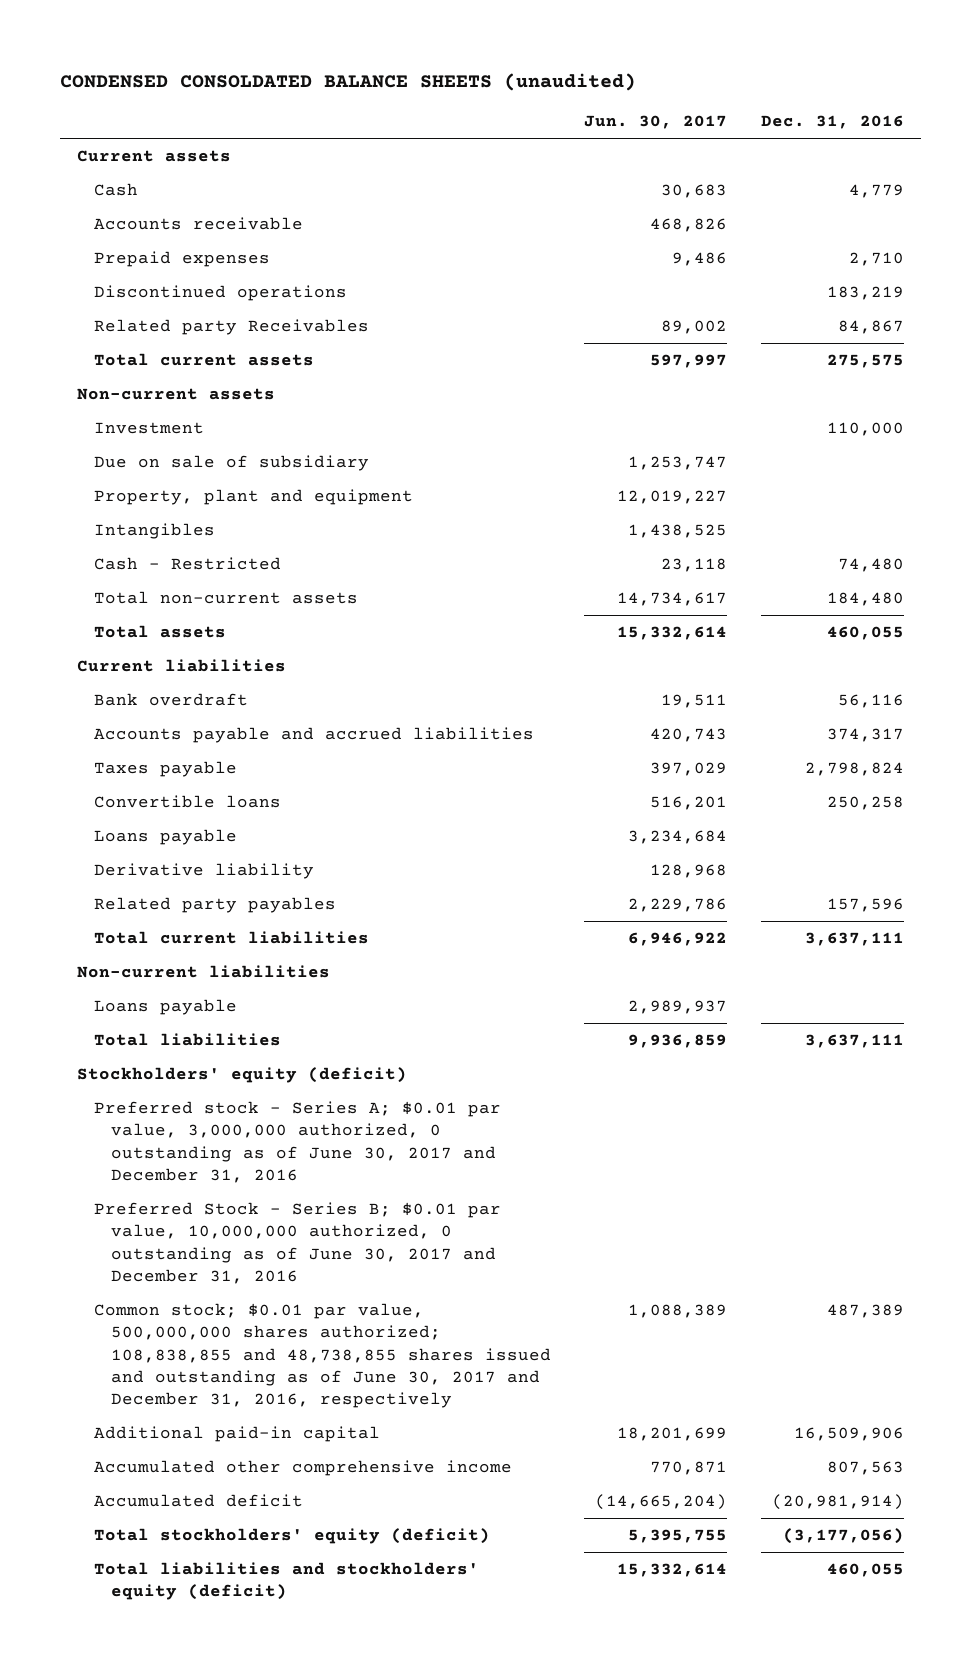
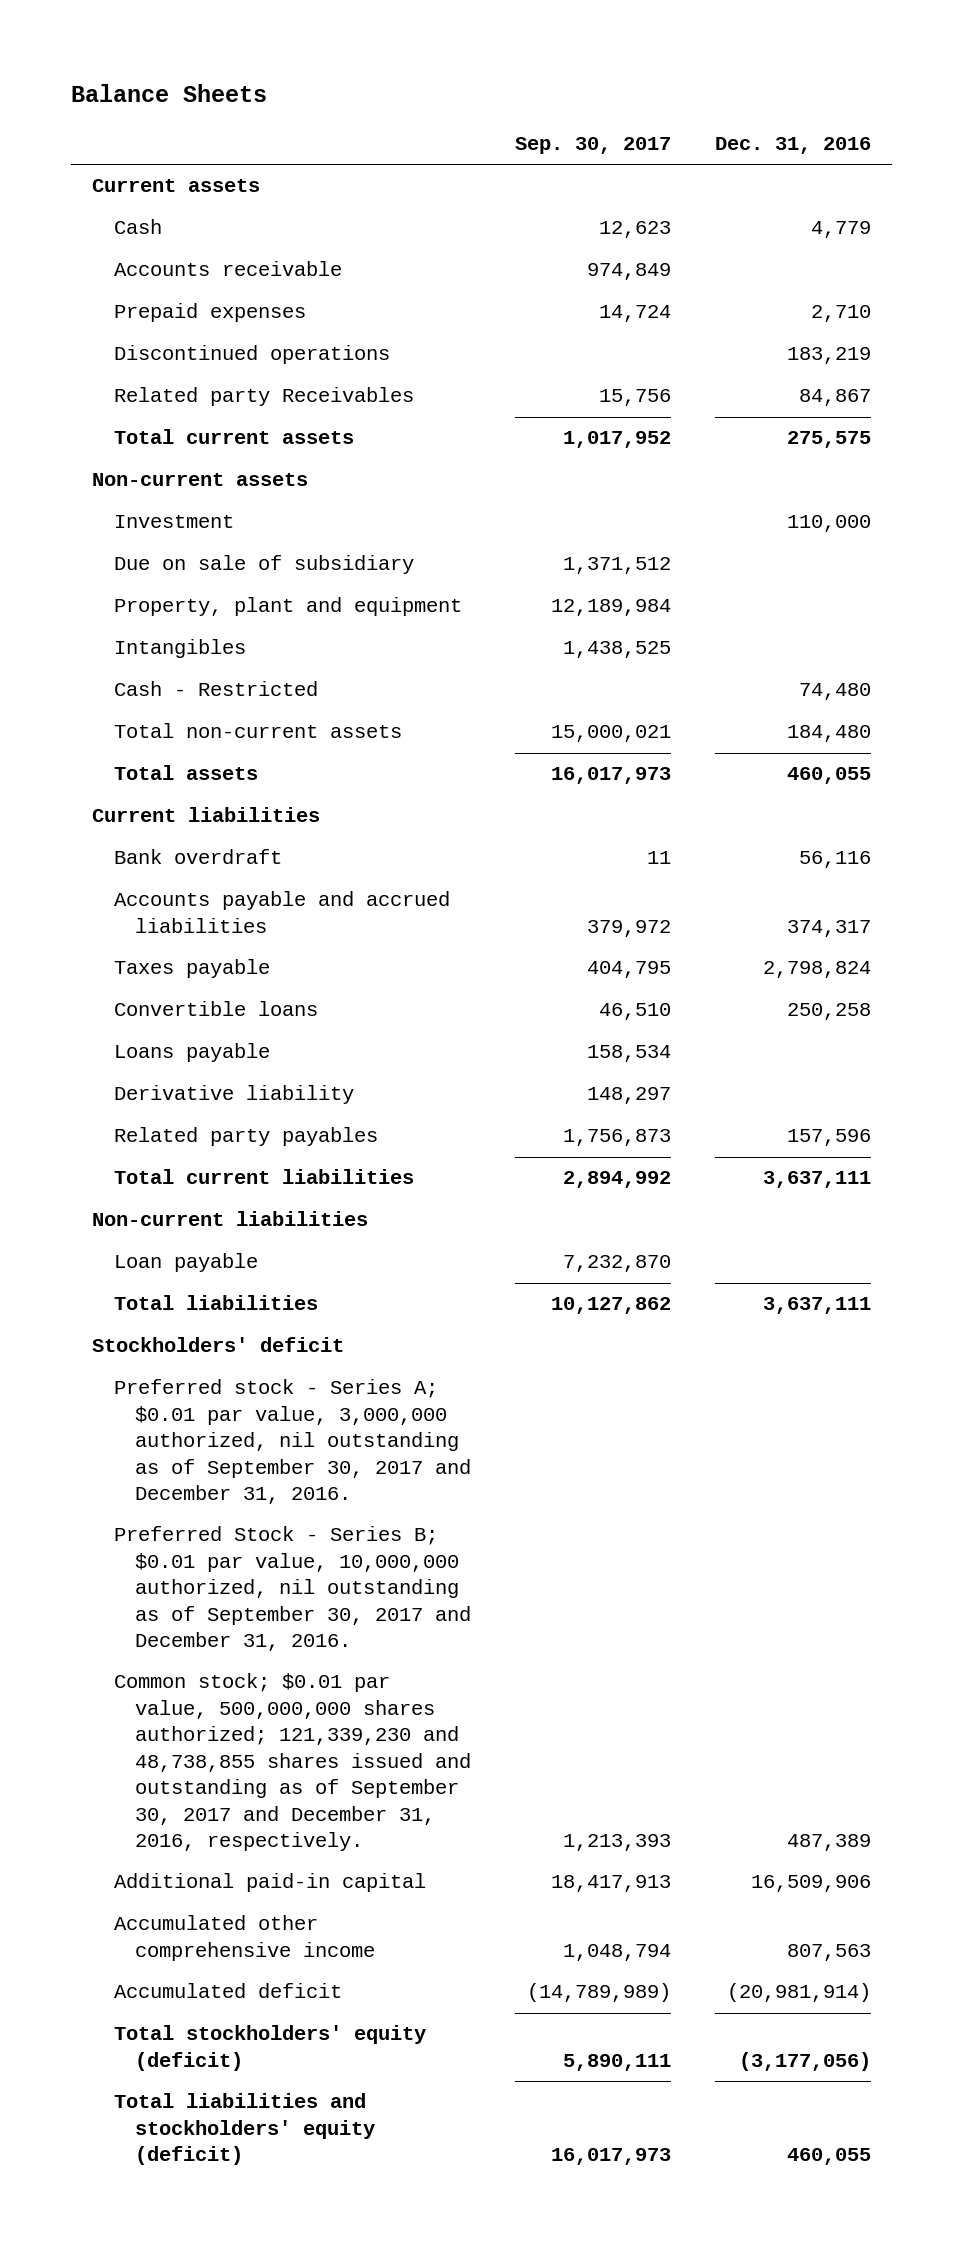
[59,72,636,91] CONDENSED CONSOLDATED BALANCE SHEETS (unaudited) -> [70,84,267,103] Balance Sheets
[584,115,728,130] Jun. 30, 2017 -> none
none -> [514,137,671,155] Sep. 30, 2017
[93,999,237,1016] Loans payable -> [113,1253,258,1273] Loan payable
[76,1067,407,1084] Stockholders' equity (deficit) -> [92,1337,345,1353] Stockholders' deficit
[93,1101,501,1184] Preferred stock - Series A; $0.01 par value, 3,000,000 authorized, 0 outstanding as of June 30, 2017 and December 31, 2016 -> [113,1379,472,1505] Preferred stock - Series A; $0.01 par value, 3,000,000 authorized, nil outstanding as of September 30, 2017 and December 31, 2016.
[93,1202,501,1285] Preferred Stock - Series B; $0.01 par value, 10,000,000 authorized, 0 outstanding as of June 30, 2017 and December 31, 2016 -> [113,1526,472,1652] Preferred Stock - Series B; $0.01 par value, 10,000,000 authorized, nil outstanding as of September 30, 2017 and December 31, 2016.
[93,1303,551,1409] Common stock; $0.01 par value, 500,000,000 shares authorized; 108,838,855 and 48,738,855 shares issued and outstanding as of June 30, 2017 and December 31, 2016, respectively -> [113,1673,472,1851] Common stock; $0.01 par value, 500,000,000 shares authorized; 121,339,230 and 48,738,855 shares issued and outstanding as of September 30, 2017 and December 31, 2016, respectively.

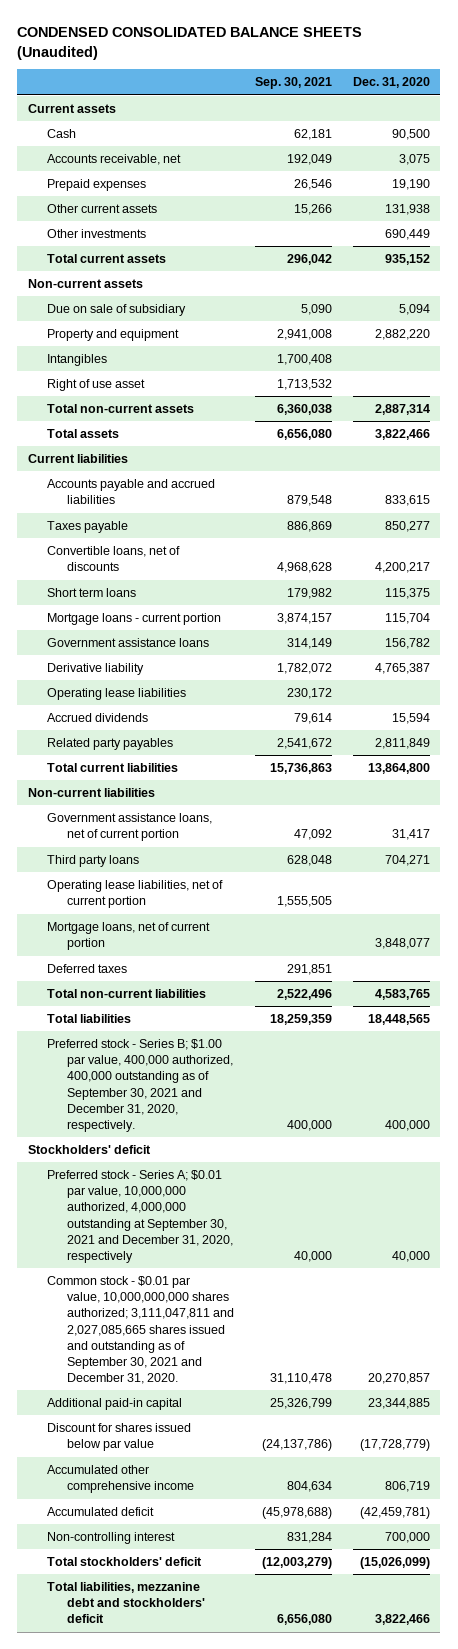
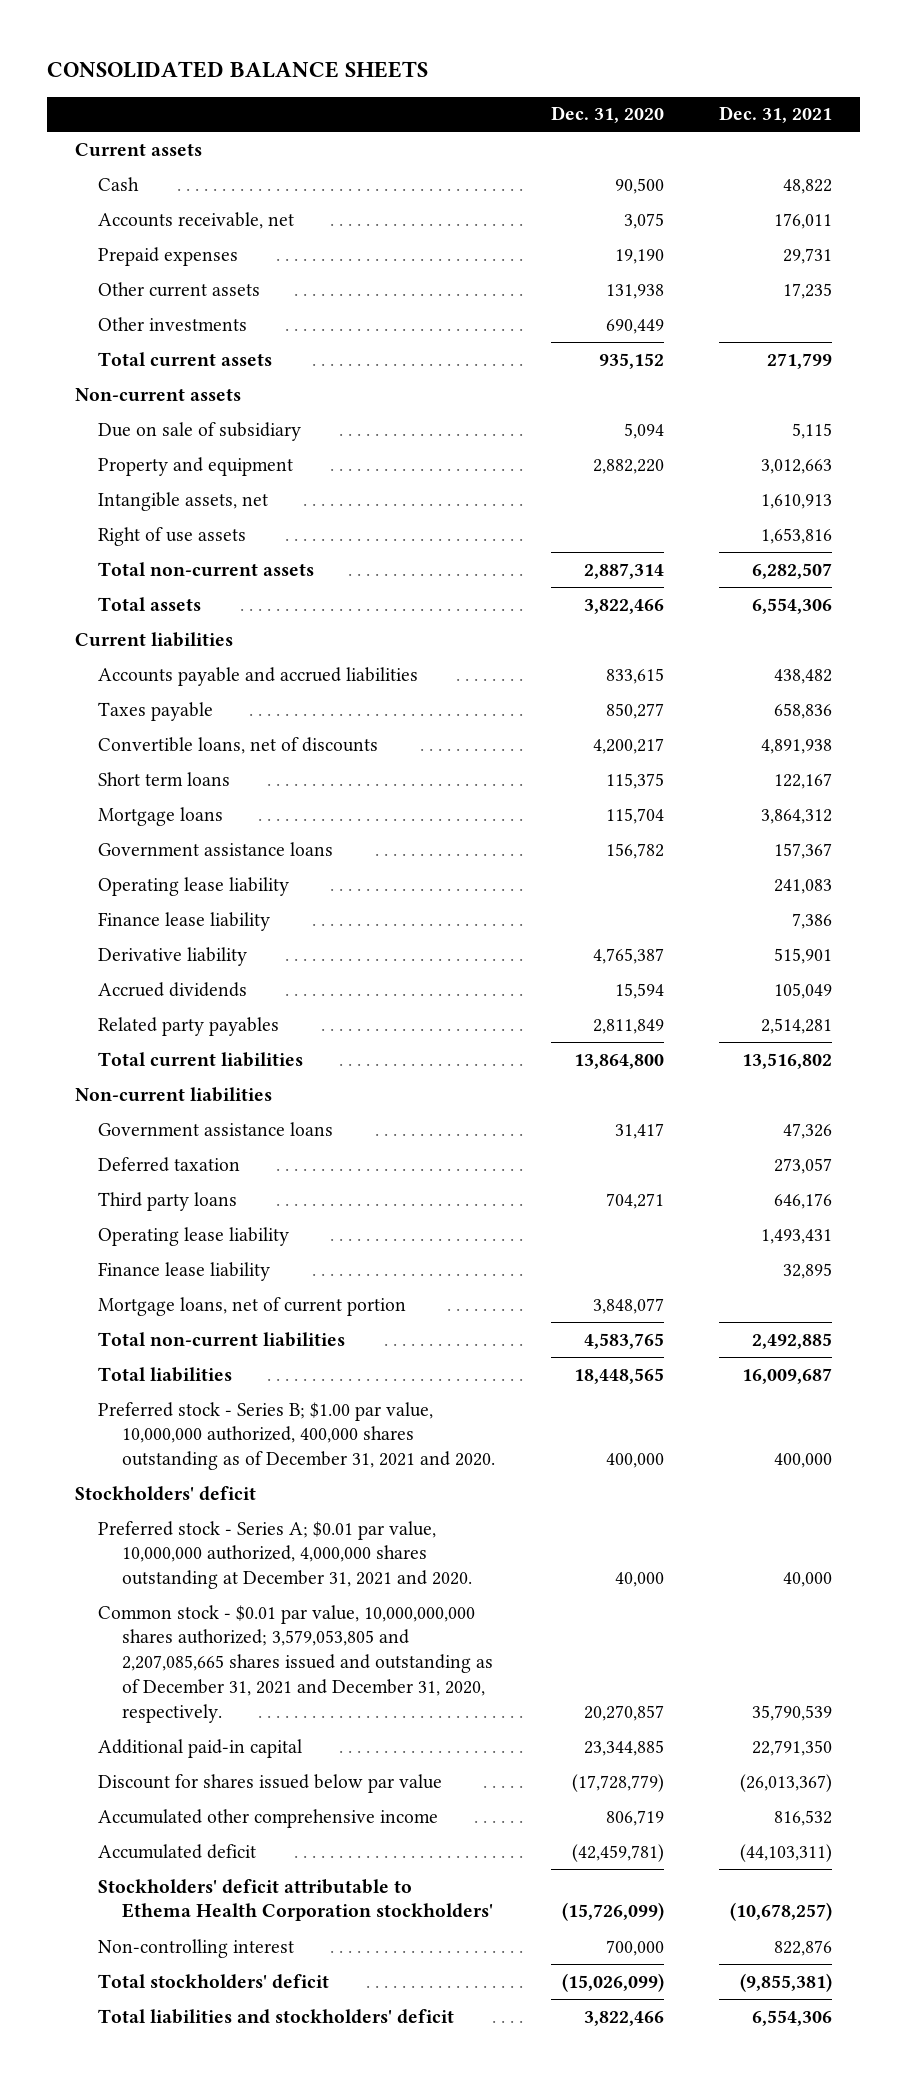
[17,26,363,60] CONDENSED CONSOLIDATED BALANCE SHEETS (Unaudited) -> [47,61,429,79] CONSOLIDATED BALANCE SHEETS
[254,77,332,90] Sep. 30, 2021 -> none
none -> [719,106,833,124] Dec. 31, 2021
[47,354,108,367] Intangibles -> none
none -> [98,491,269,511] Intangible assets, net
[47,379,146,392] Right of use asset -> [98,526,247,546] Right of use assets
[47,613,222,626] Mortgage loans - current portion -> [98,806,224,826] Mortgage loans
none -> [98,876,290,896] Operating lease liability
none -> [98,911,271,931] Finance lease liability
[47,688,187,701] Operating lease liabilities -> none
[47,813,213,842] Government assistance loans, net of current portion -> [98,1121,334,1136] Government assistance loans
none -> [98,1156,241,1172] Deferred taxation
[47,880,224,909] Operating lease liabilities, net of current portion -> [98,1226,290,1246] Operating lease liability
none -> [98,1261,271,1281] Finance lease liability
[47,964,128,974] Deferred taxes -> none
[47,1039,233,1132] Preferred stock - Series B; $1.00 par value, 400,000 authorized, 400,000 outstanding as of September 30, 2021 and December 31, 2020, respectively. -> [98,1401,496,1471] Preferred stock - Series B; $1.00 par value, 10,000,000 authorized, 400,000 shares outstanding as of December 31, 2021 and 2020.
[47,1170,233,1263] Preferred stock - Series A; $0.01 par value, 10,000,000 authorized, 4,000,000 outstanding at September 30, 2021 and December 31, 2020, respectively -> [98,1520,473,1590] Preferred stock - Series A; $0.01 par value, 10,000,000 authorized, 4,000,000 shares outstanding at December 31, 2021 and 2020.
[47,1276,234,1385] Common stock - $0.01 par value, 10,000,000,000 shares authorized; 3,111,047,811 and 2,027,085,665 shares issued and outstanding as of September 30, 2021 and December 31, 2020. -> [98,1604,494,1724] Common stock - $0.01 par value, 10,000,000,000 shares authorized; 3,579,053,805 and 2,207,085,665 shares issued and outstanding as of December 31, 2021 and December 31, 2020, respectively.
none -> [98,1878,494,1922] Stockholders' deficit attributable to Ethema Health Corporation stockholders'
[47,1582,205,1624] Total liabilities, mezzanine debt and stockholders' deficit -> [98,2008,455,2024] Total liabilities and stockholders' deficit

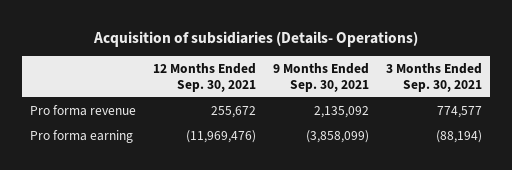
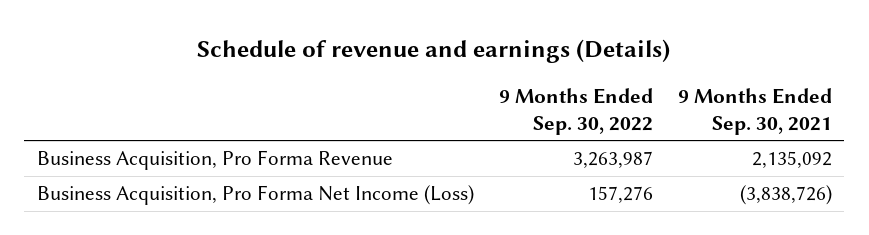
[92,30,418,47] Acquisition of subsidiaries (Details- Operations) -> [197,39,671,64] Schedule of revenue and earnings (Details)
[152,62,256,92] 12 Months Ended Sep. 30, 2021 -> none
[385,62,482,92] 3 Months Ended Sep. 30, 2021 -> none
none -> [498,87,653,135] 9 Months Ended Sep. 30, 2022
[29,104,136,116] Pro forma revenue -> [36,150,393,171] Business Acquisition, Pro Forma Revenue
[29,129,133,143] Pro forma earning -> [36,185,474,206] Business Acquisition, Pro Forma Net Income (Loss)
[305,129,369,143] (3,858,099) -> [739,185,832,206] (3,838,726)

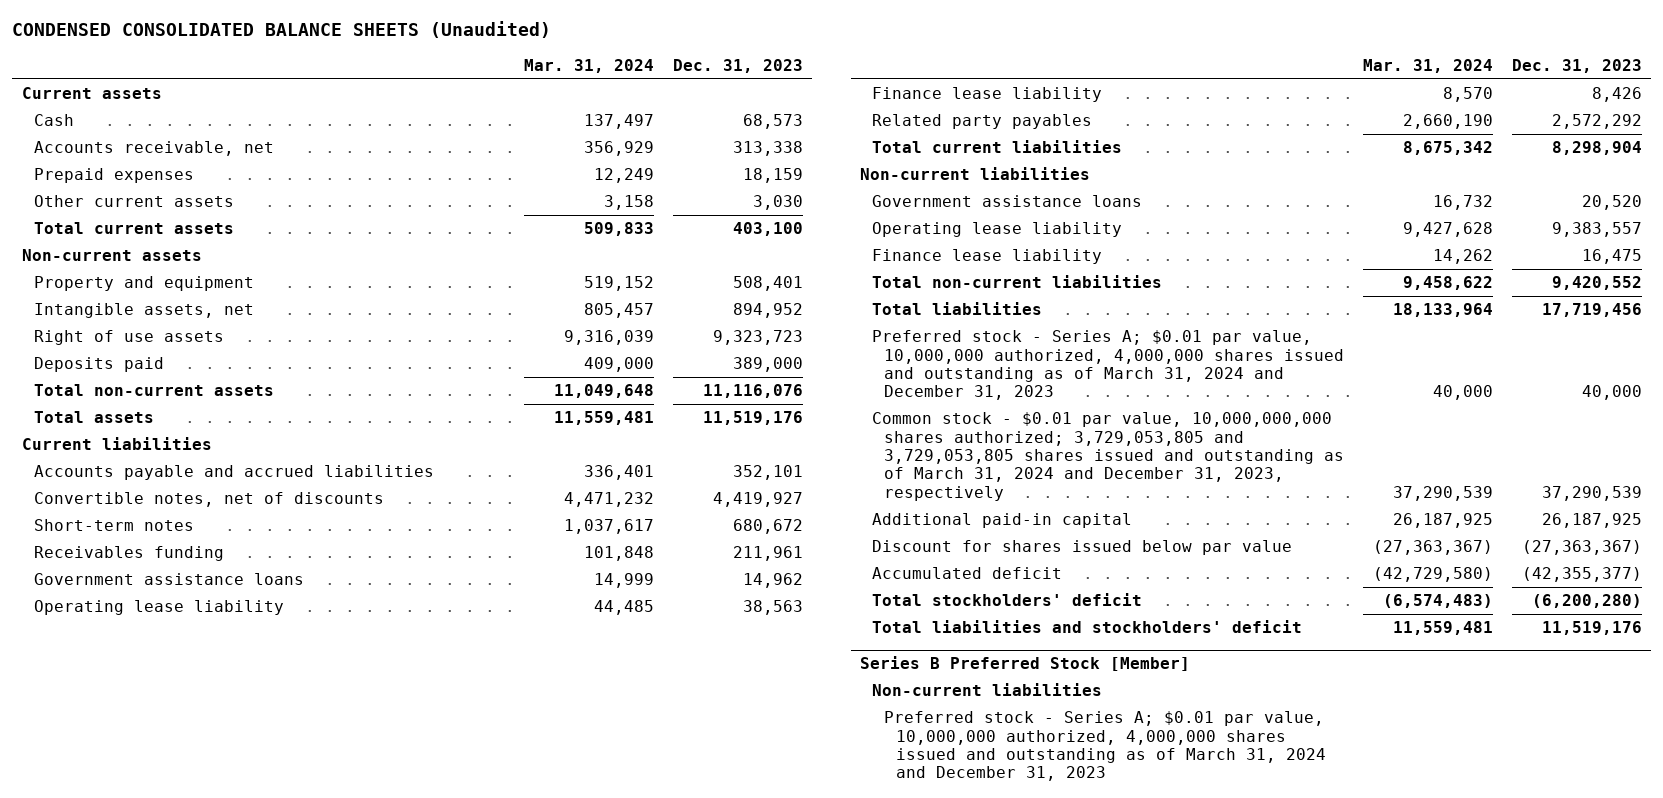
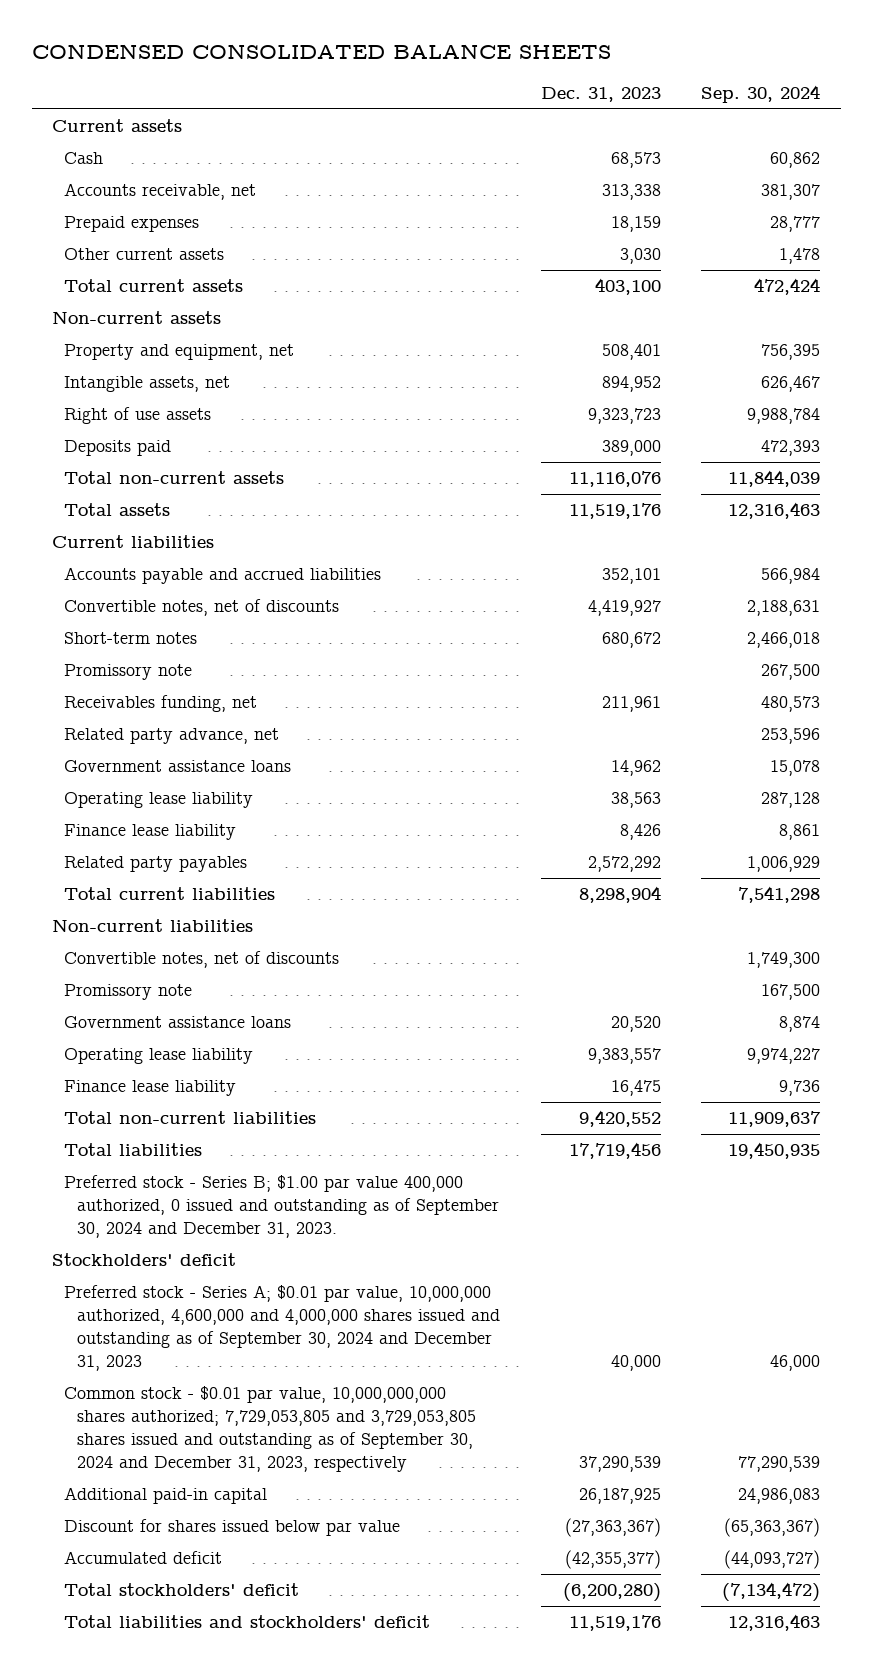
[12,21,552,39] CONDENSED CONSOLIDATED BALANCE SHEETS (Unaudited) -> [31,44,611,60] CONDENSED CONSOLIDATED BALANCE SHEETS
[524,58,655,73] Mar. 31, 2024 -> none
none -> [701,85,821,104] Sep. 30, 2024
[33,276,254,292] Property and equipment -> [64,344,295,361] Property and equipment, net
none -> [64,664,193,681] Promissory note
[33,546,224,562] Receivables funding -> [64,695,258,713] Receivables funding, net
none -> [64,728,280,745] Related party advance, net
none -> [64,951,340,969] Convertible notes, net of discounts
none -> [64,984,193,1001] Promissory note
none -> [64,1175,499,1239] Preferred stock - Series B; $1.00 par value 400,000 authorized, 0 issued and outstanding as of September 30, 2024 and December 31, 2023.
none -> [52,1253,237,1267] Stockholders' deficit
[872,330,1344,401] Preferred stock - Series A; $0.01 par value, 10,000,000 authorized, 4,000,000 shares issued and outstanding as of March 31, 2024 and December 31, 2023 -> [64,1285,500,1372] Preferred stock - Series A; $0.01 par value, 10,000,000 authorized, 4,600,000 and 4,000,000 shares issued and outstanding as of September 30, 2024 and December 31, 2023
[872,412,1344,501] Common stock - $0.01 par value, 10,000,000,000 shares authorized; 3,729,053,805 and 3,729,053,805 shares issued and outstanding as of March 31, 2024 and December 31, 2023, respectively -> [64,1386,476,1473] Common stock - $0.01 par value, 10,000,000,000 shares authorized; 7,729,053,805 and 3,729,053,805 shares issued and outstanding as of September 30, 2024 and December 31, 2023, respectively
[860,656,1191,672] Series B Preferred Stock [Member] -> none
[872,683,1103,697] Non-current liabilities -> none
[883,711,1326,782] Preferred stock - Series A; $0.01 par value, 10,000,000 authorized, 4,000,000 shares issued and outstanding as of March 31, 2024 and December 31, 2023 -> none

